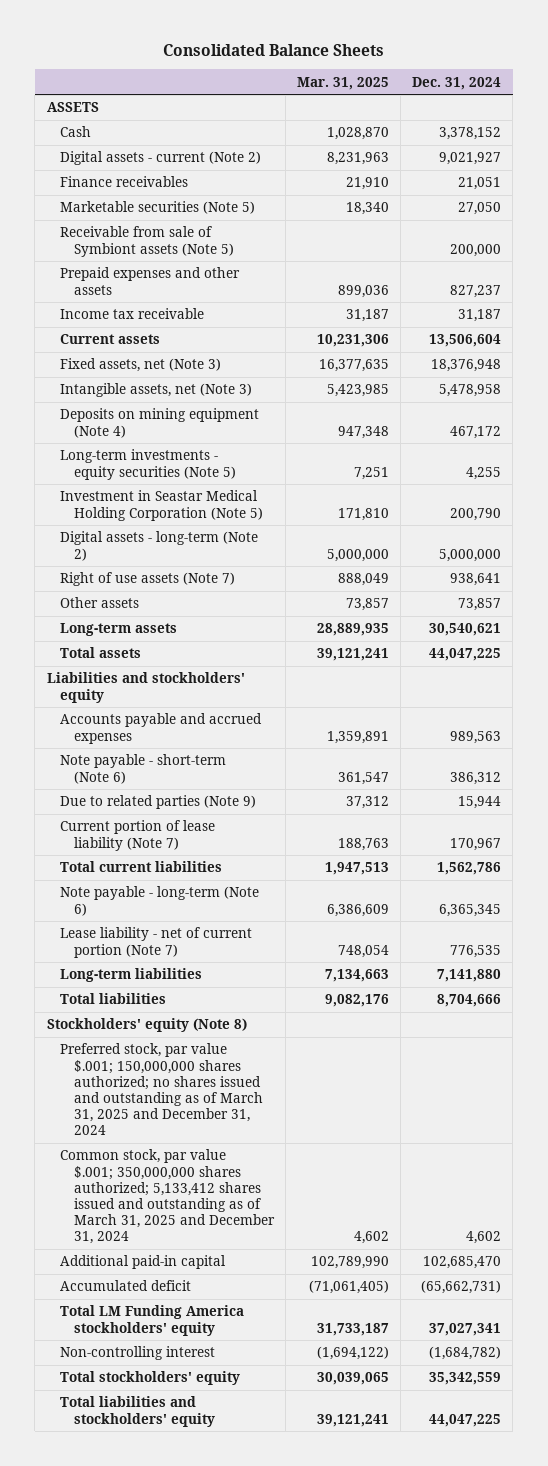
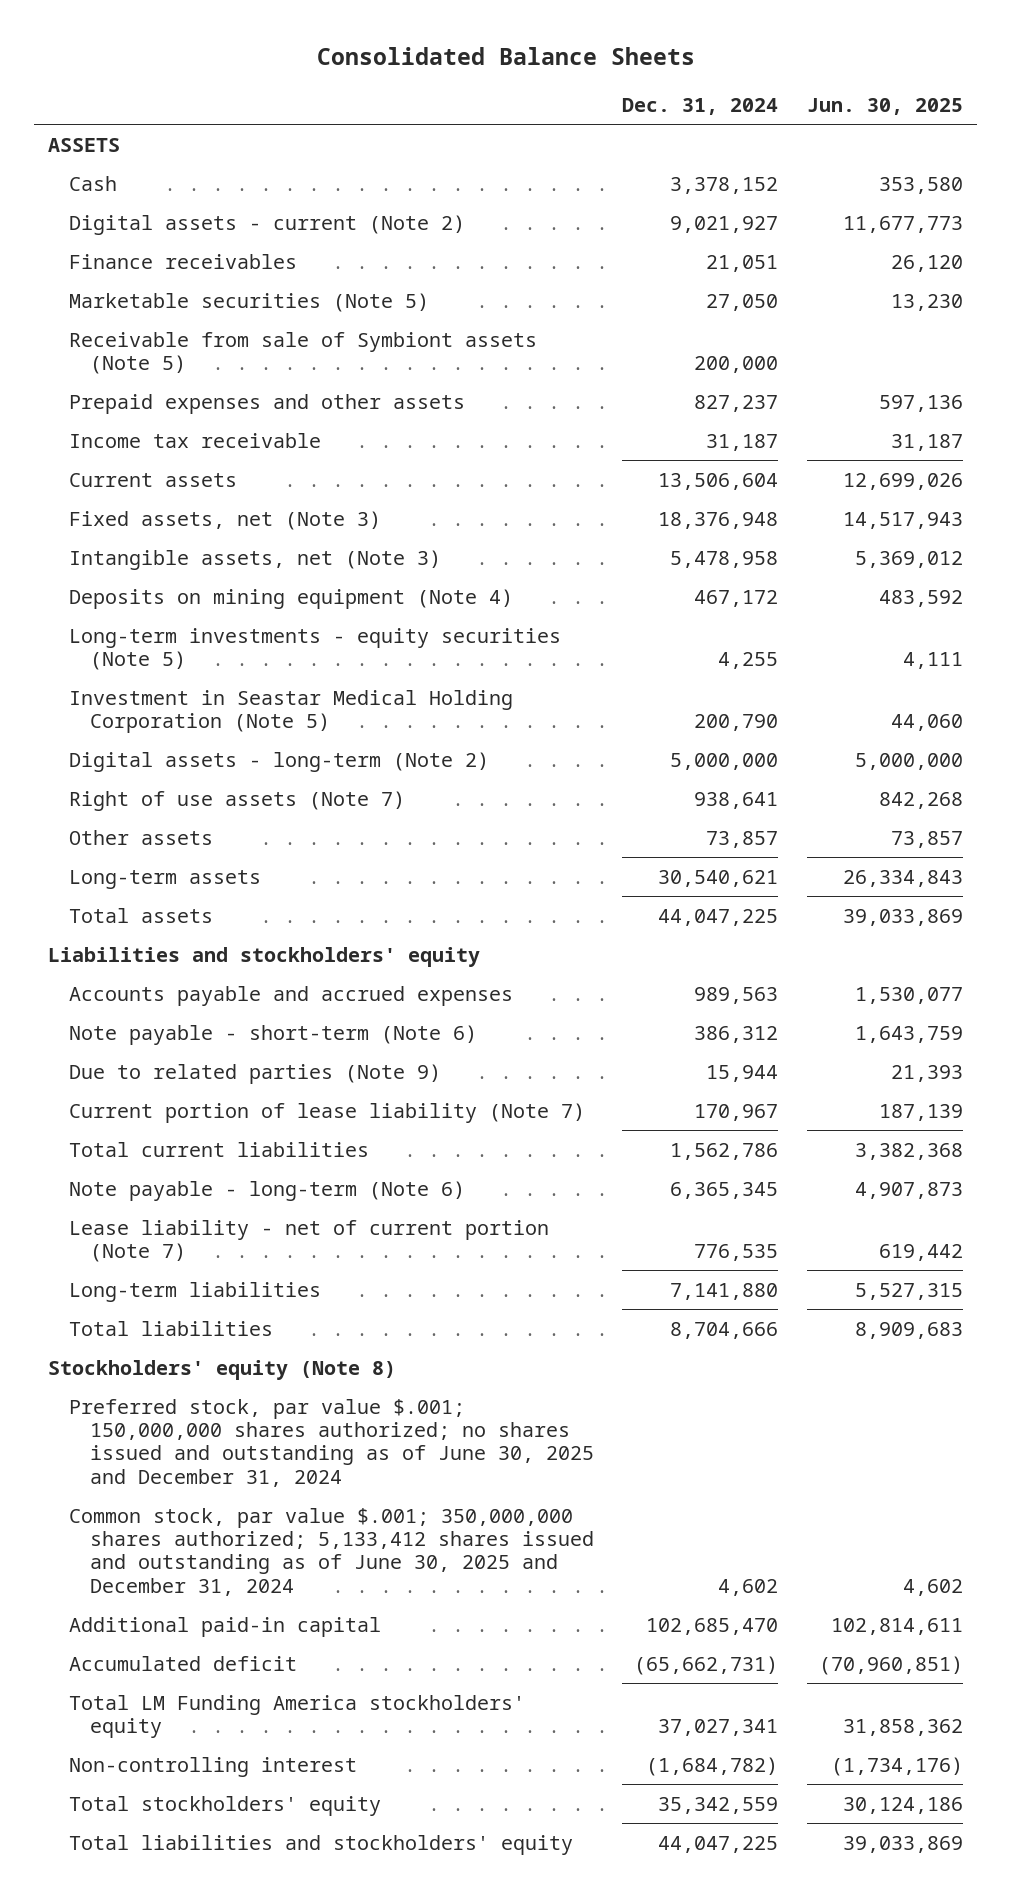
[297,76,390,90] Mar. 31, 2025 -> none
none -> [806,98,963,116] Jun. 30, 2025
[60,1043,263,1135] Preferred stock, par value $.001; 150,000,000 shares authorized; no shares issued and outstanding as of March 31, 2025 and December 31, 2024 -> [68,1398,594,1487] Preferred stock, par value $.001; 150,000,000 shares authorized; no shares issued and outstanding as of June 30, 2025 and December 31, 2024
[60,1149,275,1244] Common stock, par value $.001; 350,000,000 shares authorized; 5,133,412 shares issued and outstanding as of March 31, 2025 and December 31, 2024 -> [68,1507,594,1596] Common stock, par value $.001; 350,000,000 shares authorized; 5,133,412 shares issued and outstanding as of June 30, 2025 and December 31, 2024

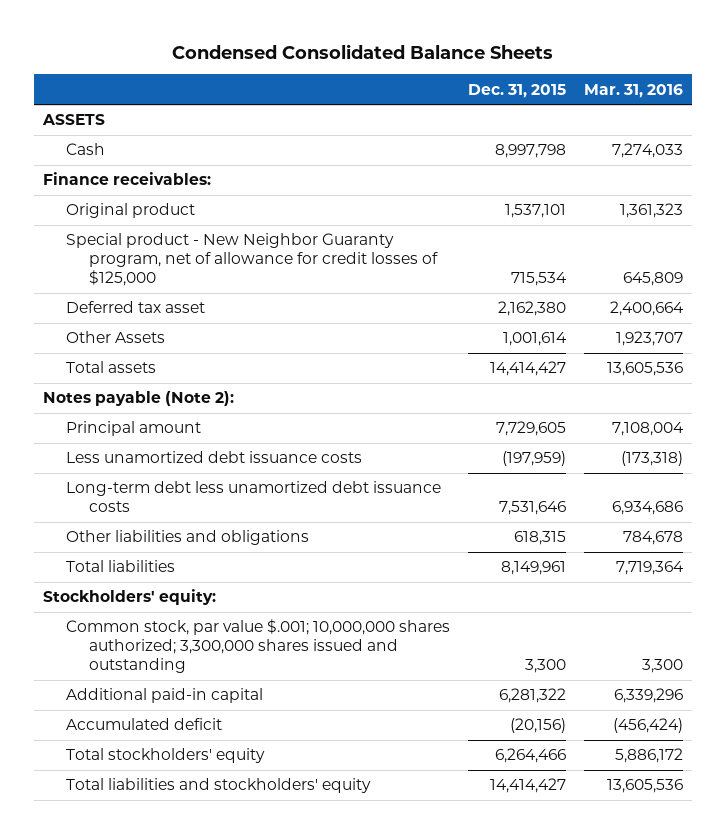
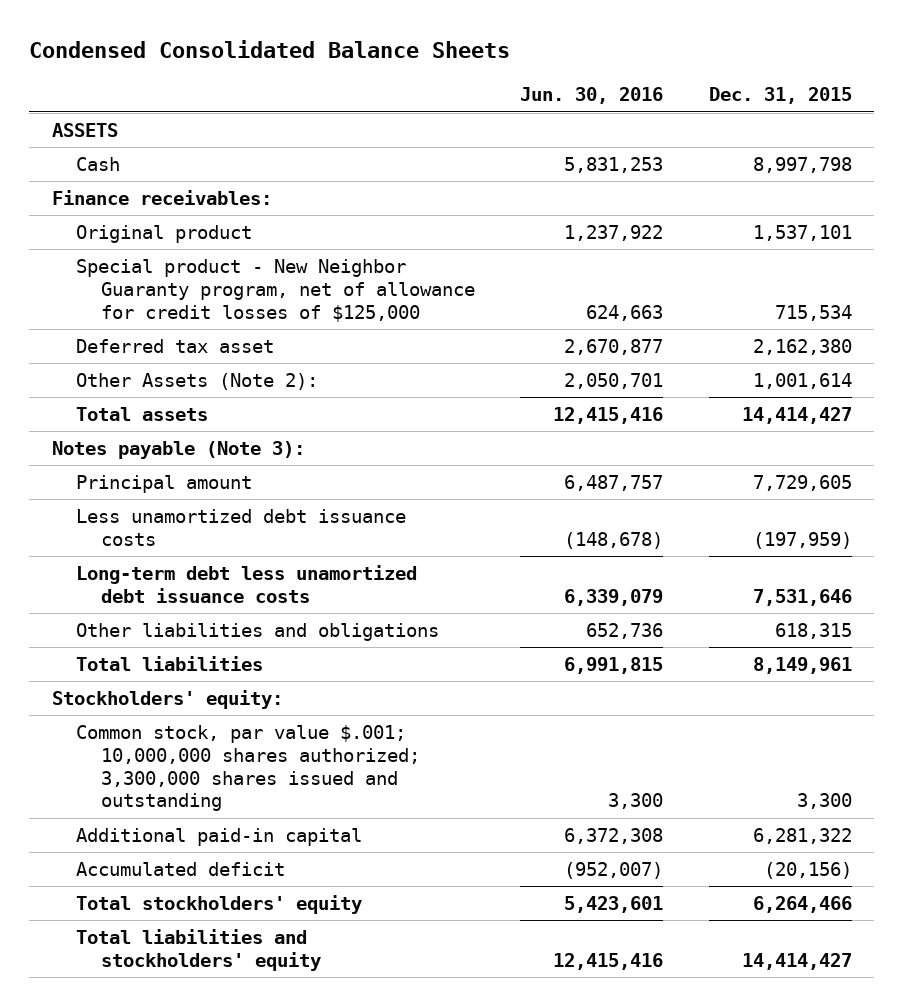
[584,83,684,98] Mar. 31, 2016 -> none
none -> [520,87,664,105] Jun. 30, 2016
[66,331,166,344] Other Assets -> [76,373,319,391] Other Assets (Note 2):
[43,391,235,407] Notes payable (Note 2): -> [51,441,305,460] Notes payable (Note 3):

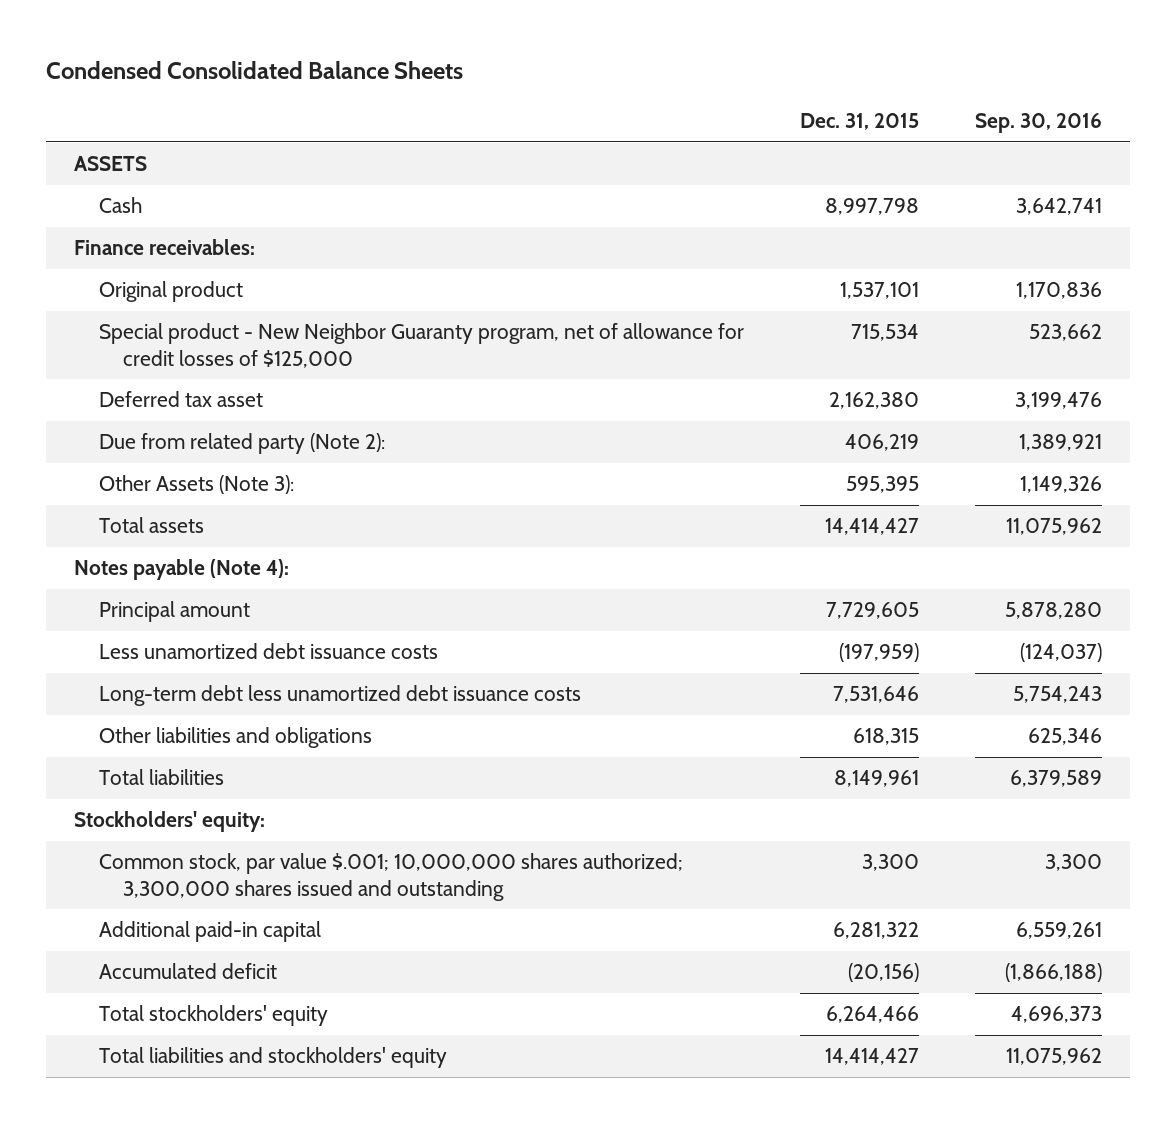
[520,87,664,105] Jun. 30, 2016 -> none
none -> [974,113,1102,134] Sep. 30, 2016
none -> [98,433,385,455] Due from related party (Note 2):
[76,373,319,391] Other Assets (Note 2): -> [98,475,294,495] Other Assets (Note 3):
[752,373,852,390] 1,001,614 -> [845,476,919,494] 595,395
[51,441,305,460] Notes payable (Note 3): -> [74,559,290,581] Notes payable (Note 4):

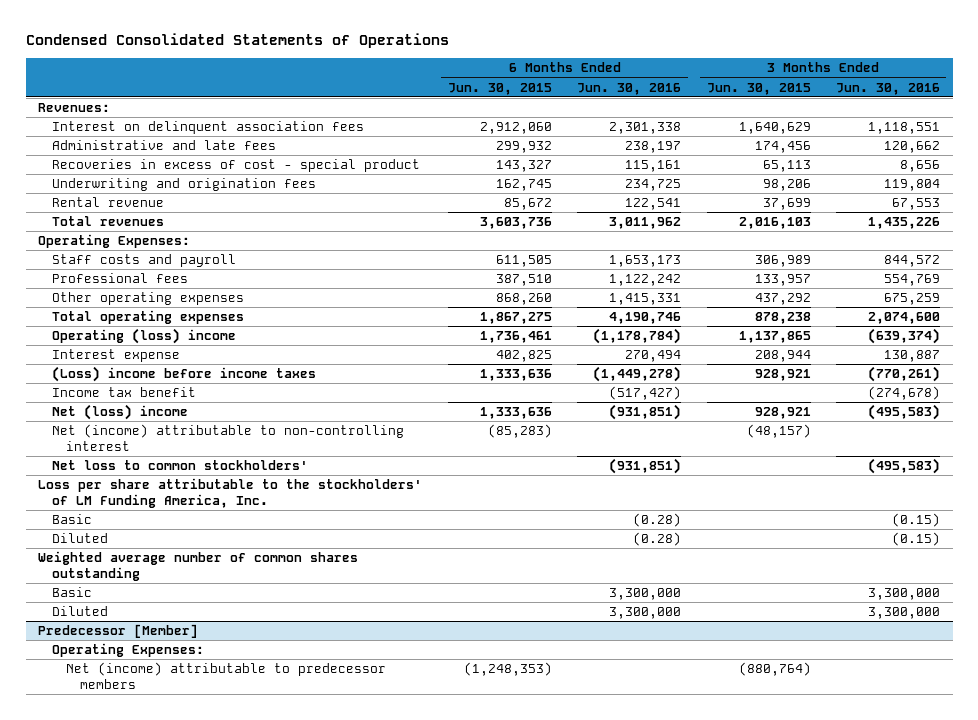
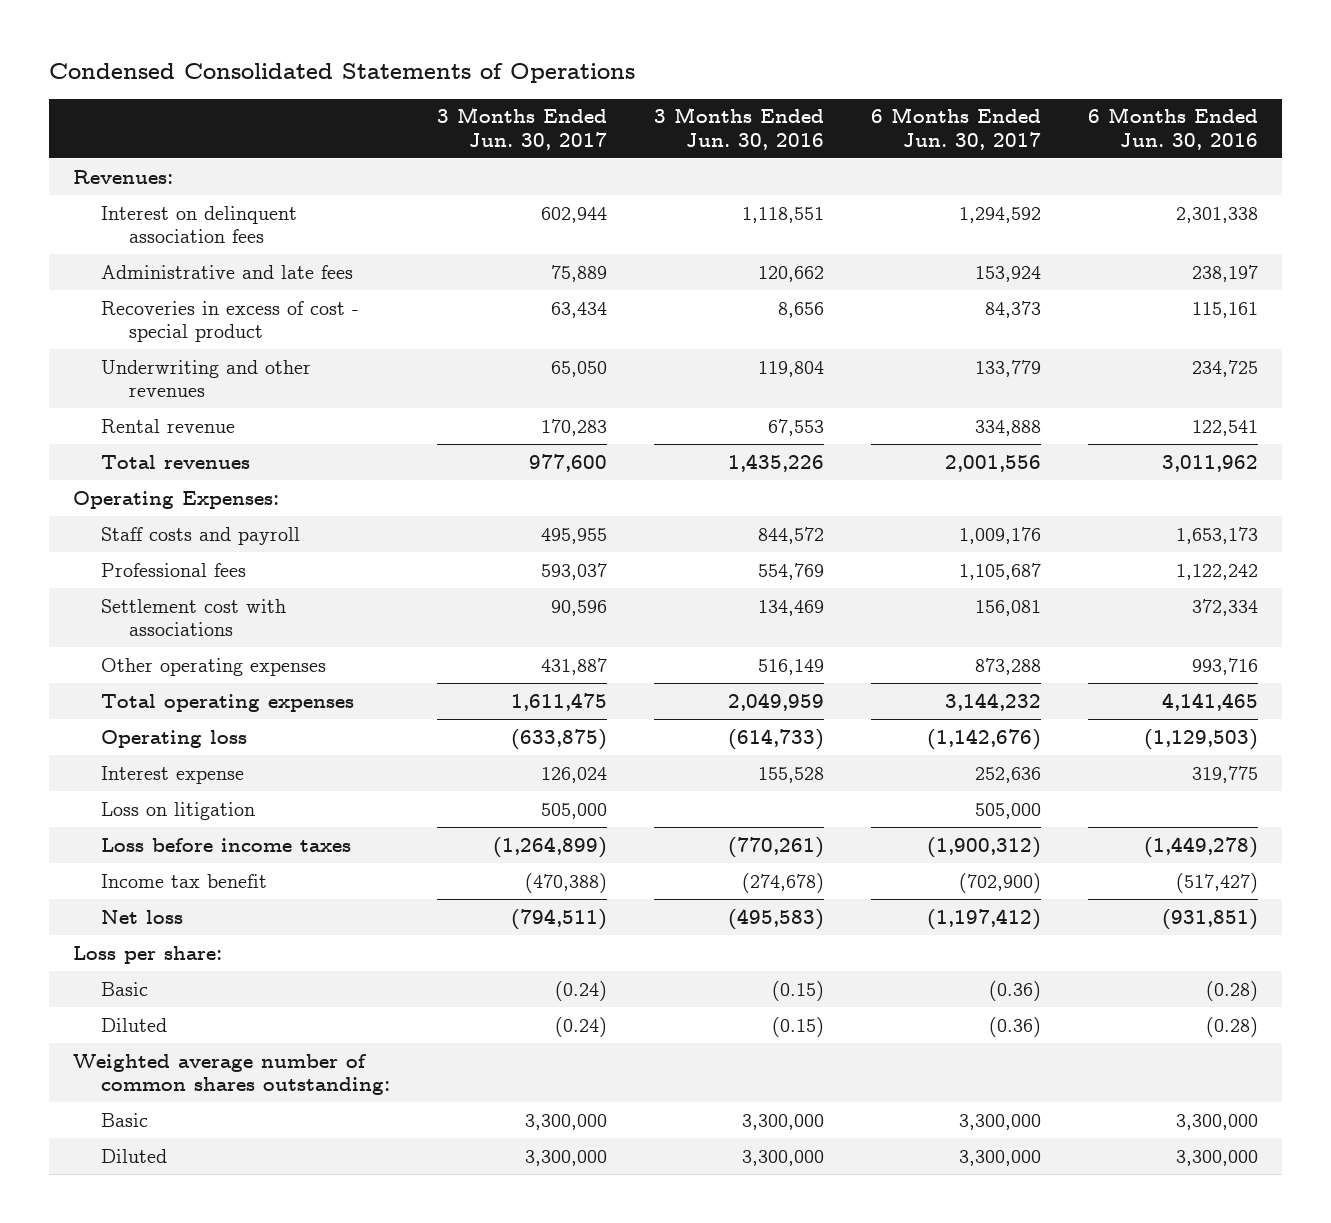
[447,82,552,95] Jun. 30, 2015 -> none
[706,82,811,95] Jun. 30, 2015 -> none
none -> [437,107,608,150] 3 Months Ended Jun. 30, 2017
none -> [871,107,1042,150] 6 Months Ended Jun. 30, 2017
[52,178,317,192] Underwriting and origination fees -> [101,359,312,398] Underwriting and other revenues
none -> [101,598,287,637] Settlement cost with associations
[609,293,682,306] 1,415,331 -> [1192,657,1259,675] 993,716
[883,293,940,306] 675,259 -> [758,658,825,675] 516,149
[609,312,682,325] 4,190,746 -> [1162,692,1259,711] 4,141,465
[867,312,940,325] 2,074,600 -> [728,692,825,711] 2,049,959
[52,328,237,345] Operating (loss) income -> [101,729,248,748] Operating loss
[593,328,682,345] (1,178,784) -> [1144,728,1259,750] (1,129,503)
[867,328,940,345] (639,374) -> [728,728,825,750] (614,733)
[625,350,682,363] 270,494 -> [1192,765,1259,783] 319,775
[883,350,940,363] 130,887 -> [758,766,825,783] 155,528
none -> [101,801,256,820] Loss on litigation
[52,366,317,383] (Loss) income before income taxes -> [101,837,352,852] Loss before income taxes
[52,424,405,452] Net (income) attributable to non-controlling interest -> none
[52,460,309,471] Net loss to common stockholders' -> none
[52,404,189,421] Net (loss) income -> [101,909,184,924] Net loss
[38,478,423,509] Loss per share attributable to the stockholders' of LM Funding America, Inc. -> [72,945,222,964] Loss per share:
[38,551,359,582] Weighted average number of common shares outstanding -> [72,1053,391,1096] Weighted average number of common shares outstanding:
[38,624,199,639] Predecessor [Member] -> none
[52,643,205,658] Operating Expenses: -> none
[66,662,387,690] Net (income) attributable to predecessor members -> none

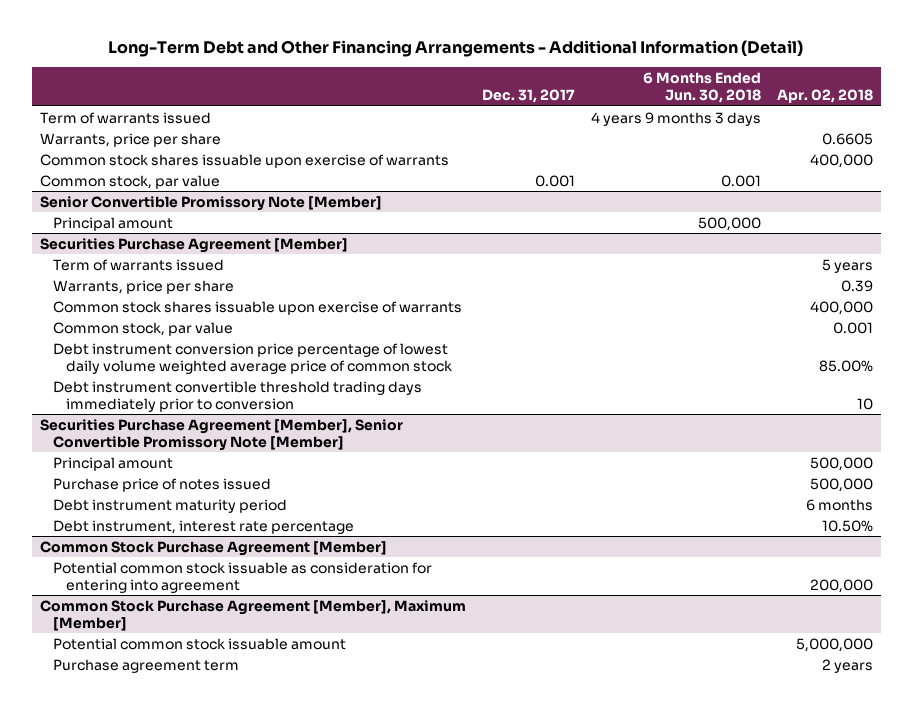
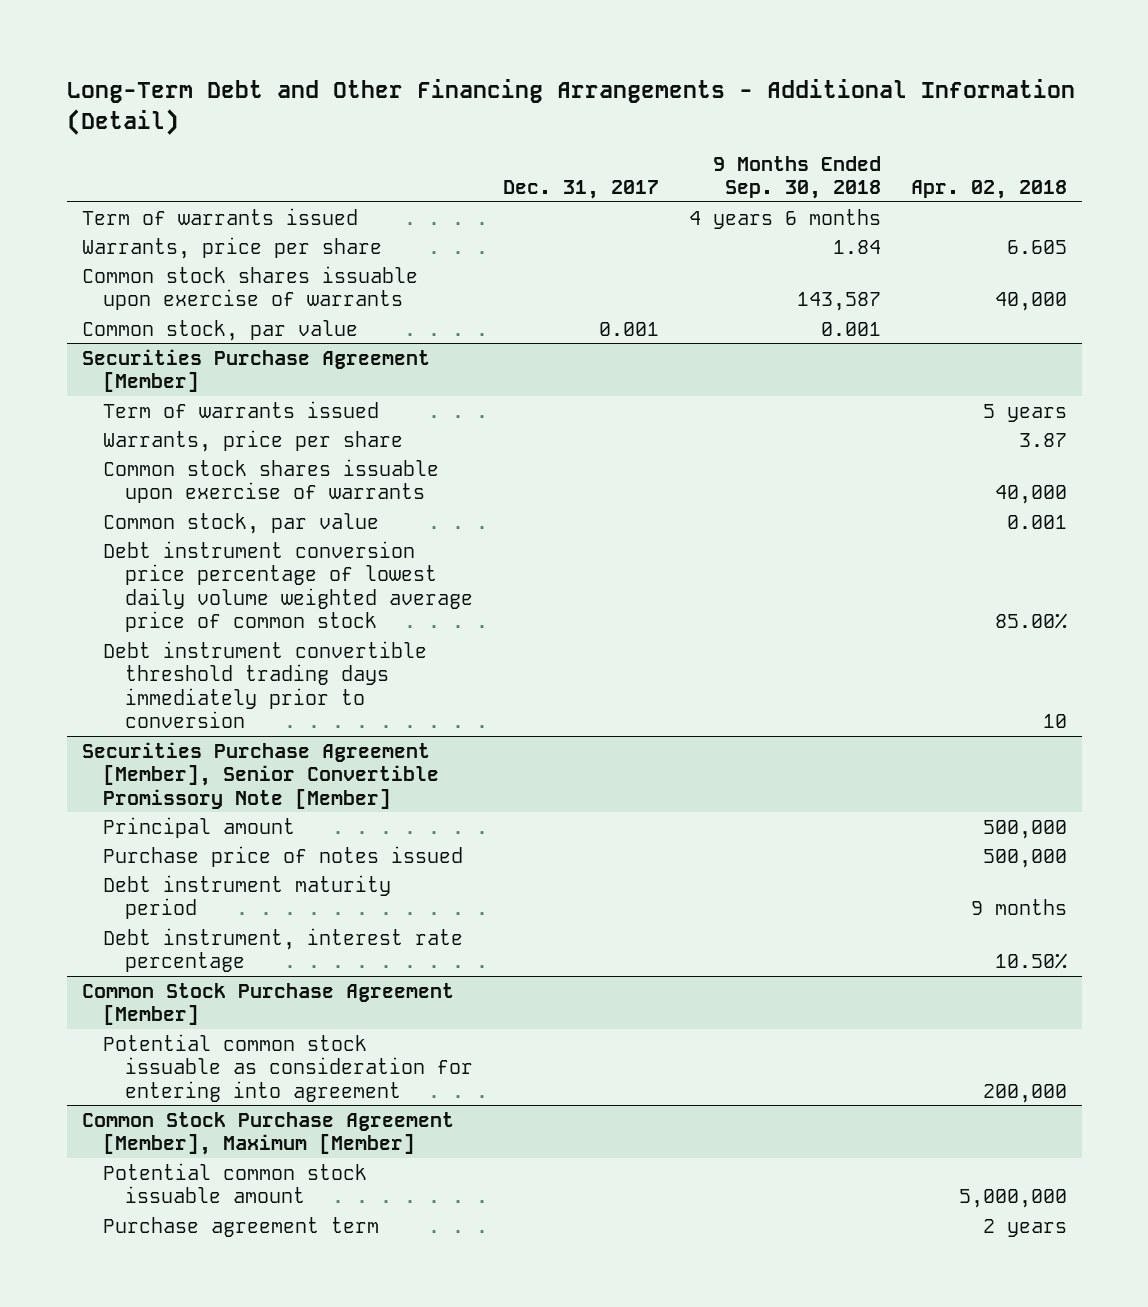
[642,72,761,104] 6 Months Ended Jun. 30, 2018 -> none
none -> [712,155,881,200] 9 Months Ended Sep. 30, 2018
[821,132,873,145] 0.6605 -> [1006,239,1067,254] 6.605
[809,153,873,168] 400,000 -> [994,292,1067,312] 40,000
[39,195,382,211] Senior Convertible Promissory Note [Member] -> none
[52,216,173,231] Principal amount -> none
[840,279,873,292] 0.39 -> [1018,432,1067,447] 3.87
[809,300,873,315] 400,000 -> [994,485,1067,505] 40,000
[805,498,873,511] 6 months -> [970,899,1067,916] 9 months

